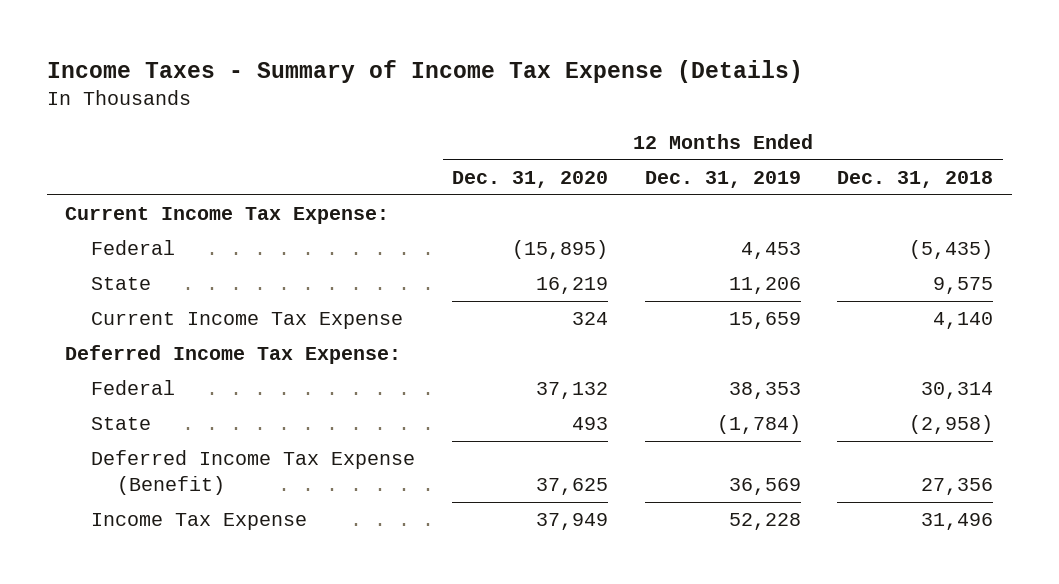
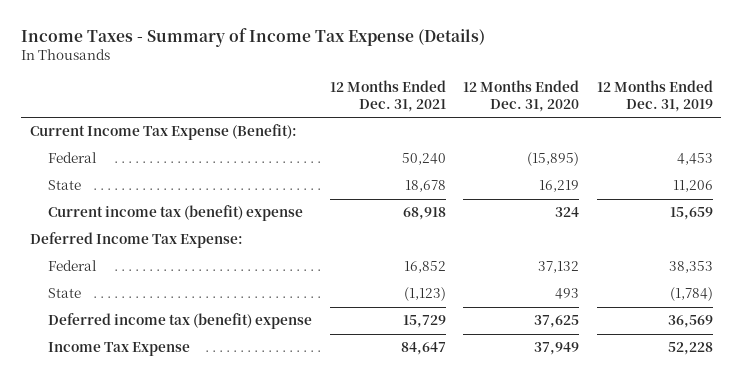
[837,170,994,188] Dec. 31, 2018 -> none
none -> [329,79,446,112] 12 Months Ended Dec. 31, 2021
[65,207,390,225] Current Income Tax Expense: -> [29,124,297,141] Current Income Tax Expense (Benefit):
[91,312,404,330] Current Income Tax Expense -> [48,205,304,222] Current income tax (benefit) expense
[91,450,416,495] Deferred Income Tax Expense (Benefit) -> [48,313,313,330] Deferred income tax (benefit) expense

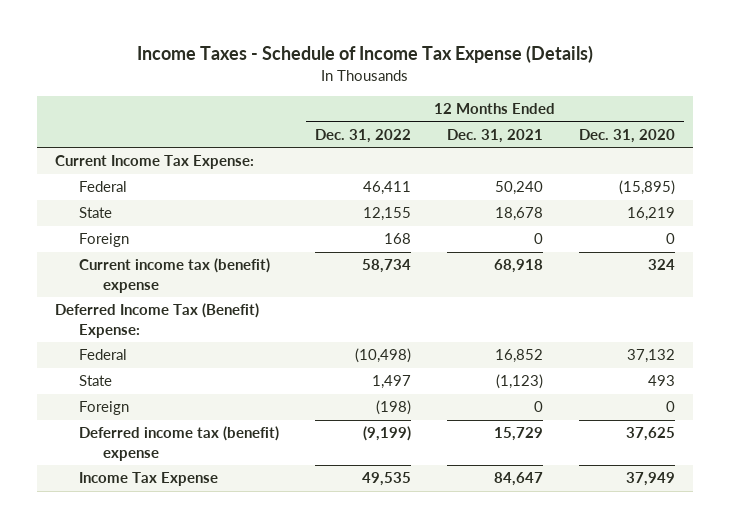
[20,27,485,47] Income Taxes - Summary of Income Tax Expense (Details) -> [136,45,593,64] Income Taxes - Schedule of Income Tax Expense (Details)
[596,79,713,112] 12 Months Ended Dec. 31, 2019 -> none
none -> [314,128,411,143] Dec. 31, 2022
[29,124,297,141] Current Income Tax Expense (Benefit): -> [54,155,254,170] Current Income Tax Expense:
none -> [78,233,129,248] Foreign
[29,232,243,249] Deferred Income Tax Expense: -> [54,303,259,338] Deferred Income Tax (Benefit) Expense:
none -> [78,401,129,416] Foreign

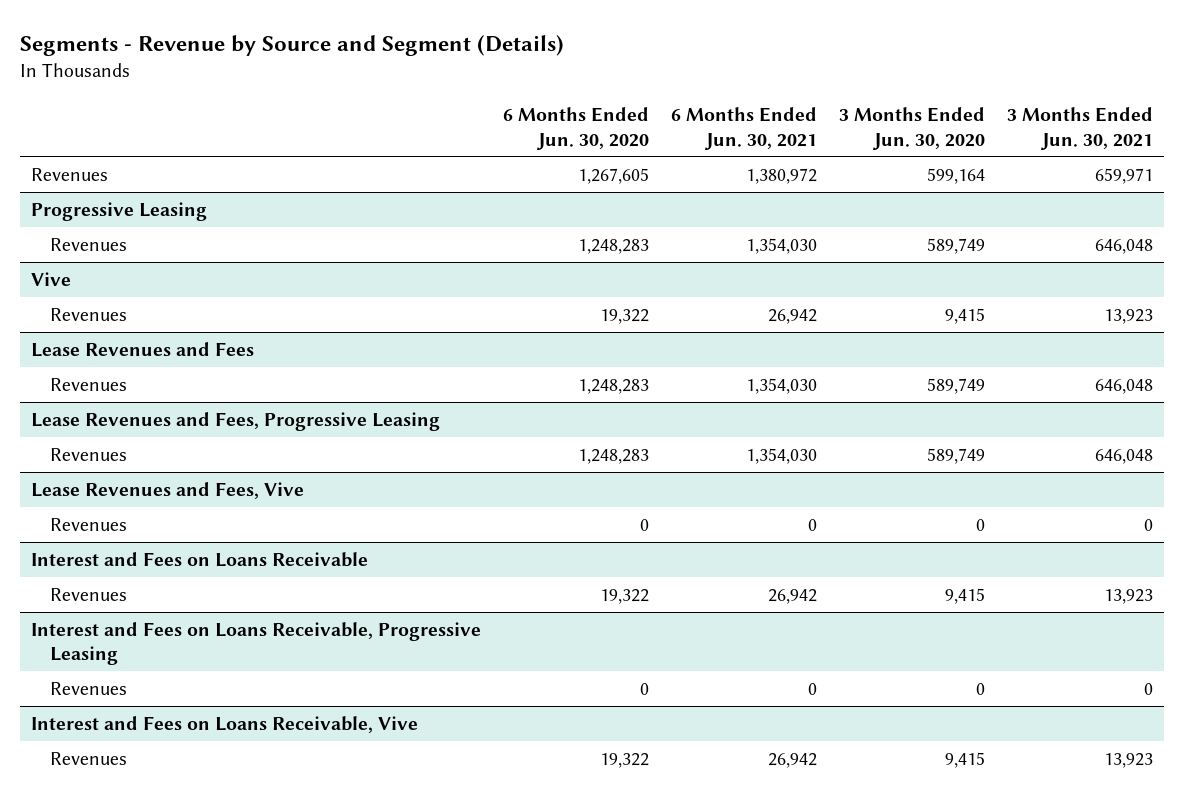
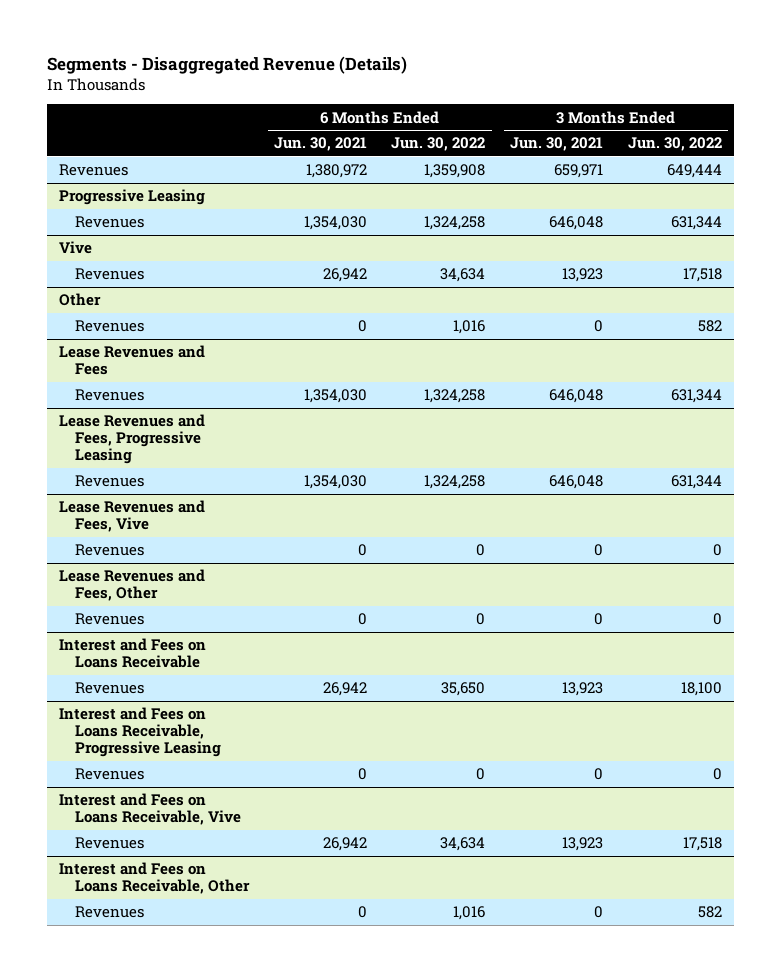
[20,34,565,56] Segments - Revenue by Source and Segment (Details) -> [46,55,407,74] Segments - Disaggregated Revenue (Details)
[503,106,650,150] 6 Months Ended Jun. 30, 2020 -> none
[839,106,986,150] 3 Months Ended Jun. 30, 2020 -> none
none -> [391,137,486,152] Jun. 30, 2022
none -> [627,137,722,152] Jun. 30, 2022
none -> [58,293,101,307] Other
none -> [75,320,145,333] Revenues
none -> [58,569,205,602] Lease Revenues and Fees, Other
none -> [75,613,145,626] Revenues
none -> [58,862,251,895] Interest and Fees on Loans Receivable, Other
none -> [75,906,145,919] Revenues

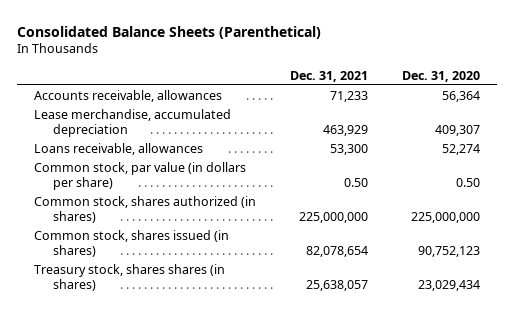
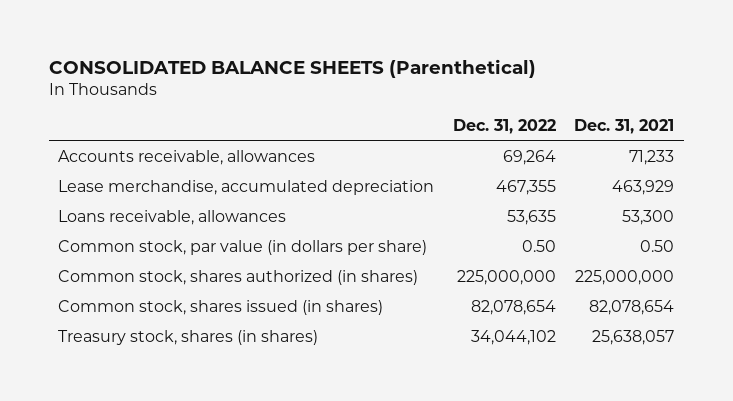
[17,25,322,39] Consolidated Balance Sheets (Parenthetical) -> [49,58,537,78] CONSOLIDATED BALANCE SHEETS (Parenthetical)
[401,70,480,82] Dec. 31, 2020 -> none
none -> [452,119,556,135] Dec. 31, 2022
[34,263,226,291] Treasury stock, shares shares (in shares) -> [58,330,319,346] Treasury stock, shares (in shares)

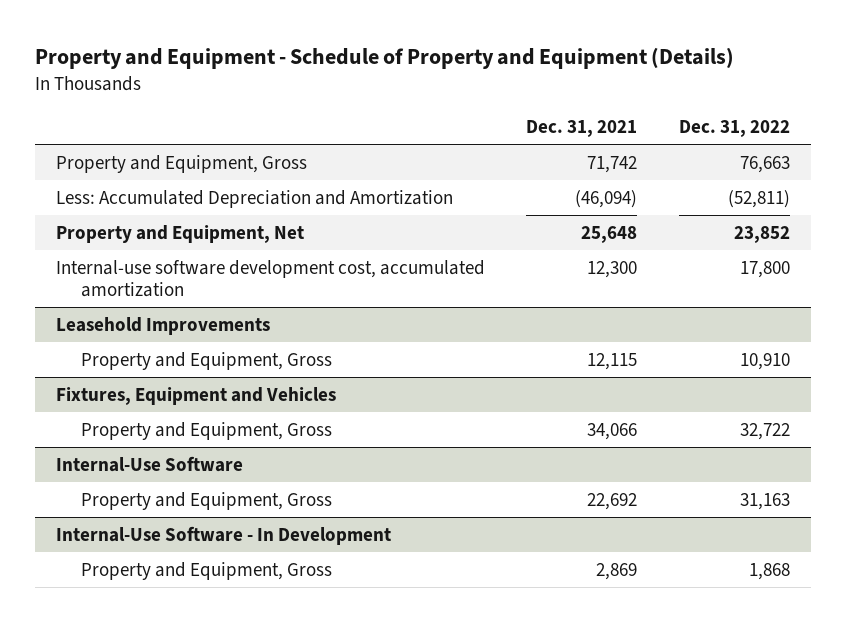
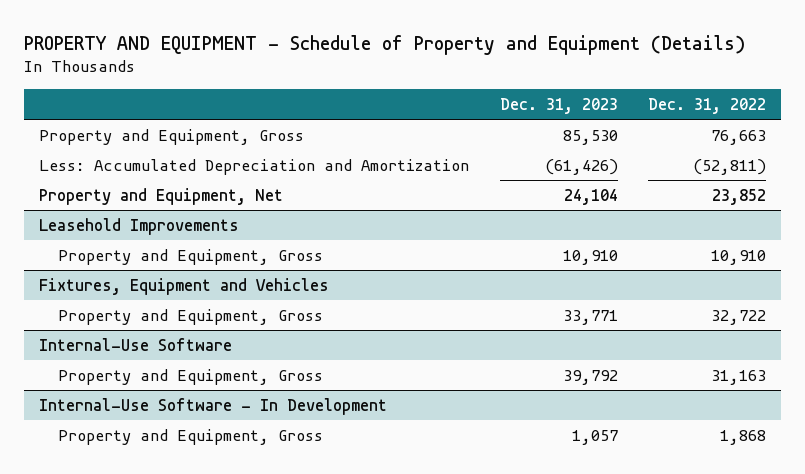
[34,47,734,70] Property and Equipment - Schedule of Property and Equipment (Details) -> [23,34,745,55] PROPERTY AND EQUIPMENT - Schedule of Property and Equipment (Details)
[526,119,638,137] Dec. 31, 2021 -> none
none -> [499,97,618,114] Dec. 31, 2023
[55,259,485,297] Internal-use software development cost, accumulated amortization -> none

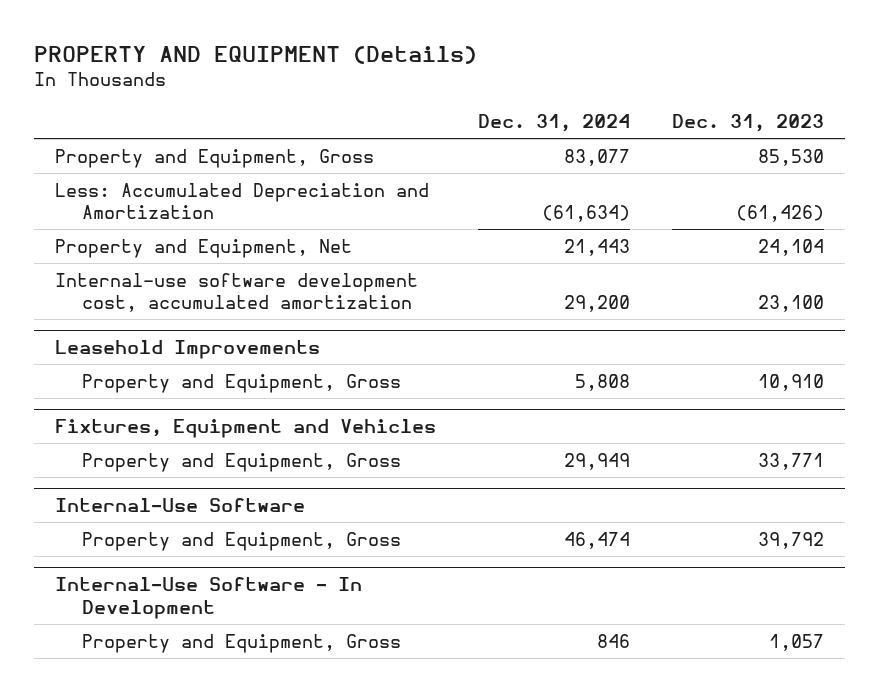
[23,34,745,55] PROPERTY AND EQUIPMENT - Schedule of Property and Equipment (Details) -> [33,45,477,64] PROPERTY AND EQUIPMENT (Details)
[648,97,767,114] Dec. 31, 2022 -> none
none -> [477,114,630,133] Dec. 31, 2024
none -> [54,272,418,313] Internal-use software development cost, accumulated amortization

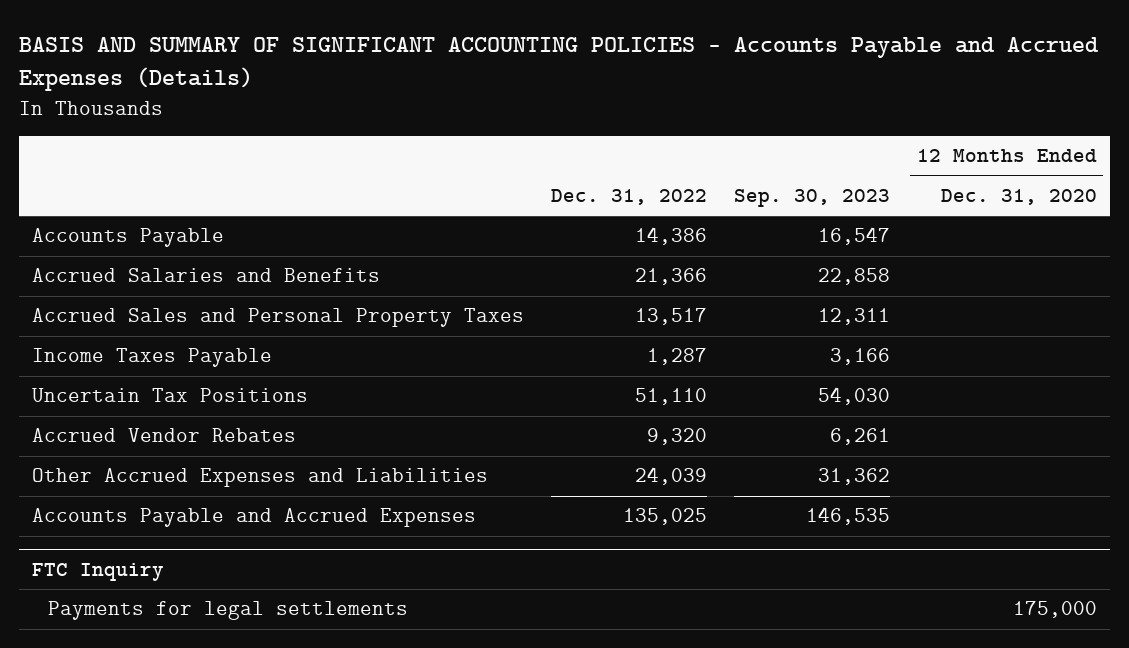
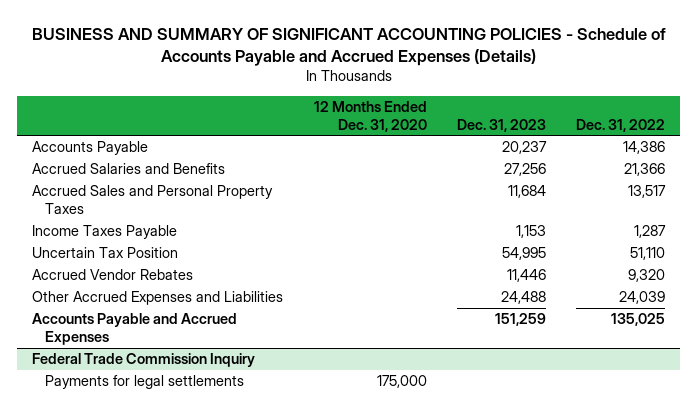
[18,37,1099,92] BASIS AND SUMMARY OF SIGNIFICANT ACCOUNTING POLICIES - Accounts Payable and Accrued Expenses (Details) -> [31,27,666,66] BUSINESS AND SUMMARY OF SIGNIFICANT ACCOUNTING POLICIES - Schedule of Accounts Payable and Accrued Expenses (Details)
[733,188,890,207] Sep. 30, 2023 -> none
none -> [456,118,546,132] Dec. 31, 2023
[32,388,309,403] Uncertain Tax Positions -> [32,247,179,259] Uncertain Tax Position
[32,562,165,581] FTC Inquiry -> [32,353,256,368] Federal Trade Commission Inquiry

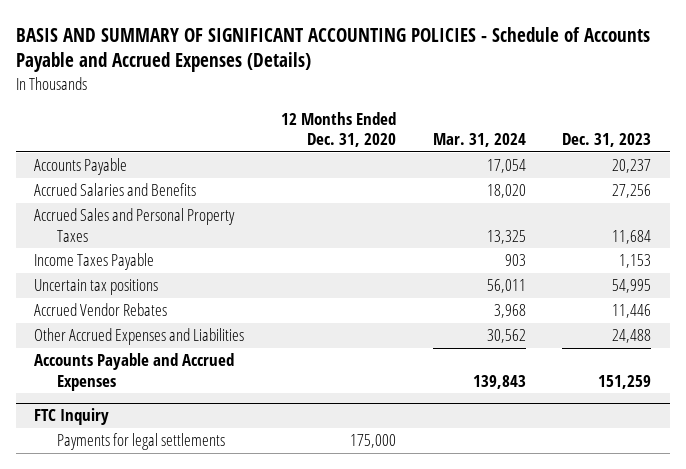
[31,27,666,66] BUSINESS AND SUMMARY OF SIGNIFICANT ACCOUNTING POLICIES - Schedule of Accounts Payable and Accrued Expenses (Details) -> [16,26,651,73] BASIS AND SUMMARY OF SIGNIFICANT ACCOUNTING POLICIES - Schedule of Accounts Payable and Accrued Expenses (Details)
[576,118,666,132] Dec. 31, 2022 -> none
none -> [432,133,526,148] Mar. 31, 2024
[32,247,179,259] Uncertain Tax Position -> [34,279,159,296] Uncertain tax positions
[32,353,256,368] Federal Trade Commission Inquiry -> [34,408,110,426] FTC Inquiry

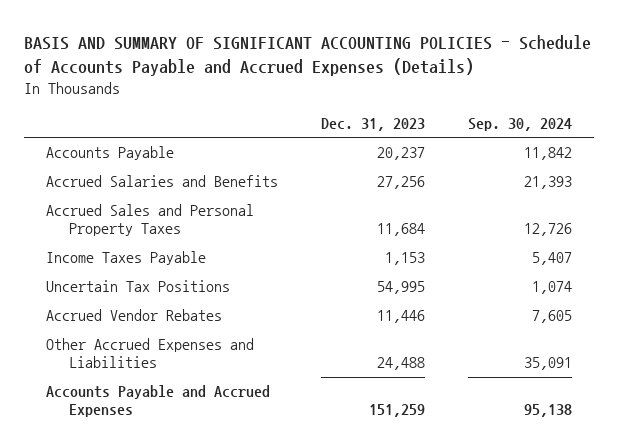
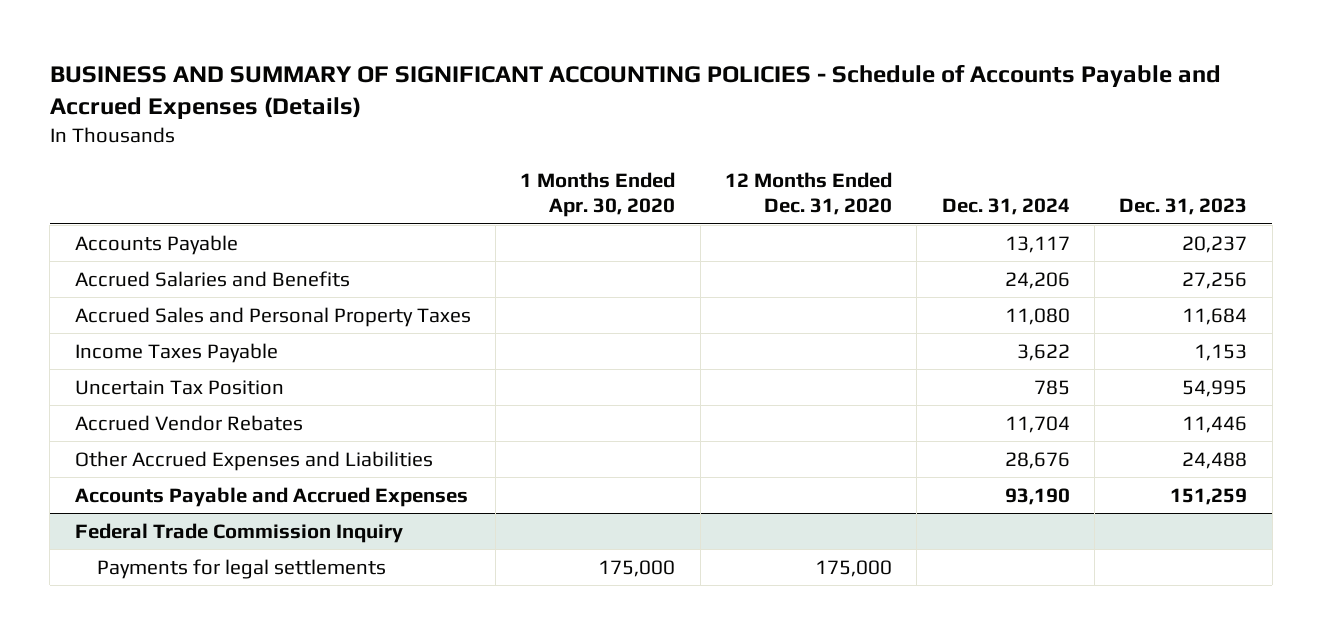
[23,34,591,77] BASIS AND SUMMARY OF SIGNIFICANT ACCOUNTING POLICIES - Schedule of Accounts Payable and Accrued Expenses (Details) -> [49,63,1221,120] BUSINESS AND SUMMARY OF SIGNIFICANT ACCOUNTING POLICIES - Schedule of Accounts Payable and Accrued Expenses (Details)
[468,117,573,131] Sep. 30, 2024 -> none
none -> [520,172,676,218] 1 Months Ended Apr. 30, 2020
none -> [725,172,893,216] 12 Months Ended Dec. 31, 2020
none -> [941,198,1070,216] Dec. 31, 2024
[45,280,230,293] Uncertain Tax Positions -> [74,379,284,395] Uncertain Tax Position
none -> [74,522,403,543] Federal Trade Commission Inquiry
none -> [96,558,386,579] Payments for legal settlements

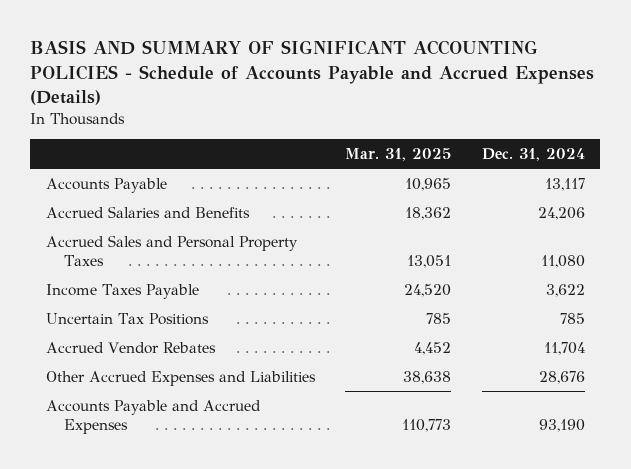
[49,63,1221,120] BUSINESS AND SUMMARY OF SIGNIFICANT ACCOUNTING POLICIES - Schedule of Accounts Payable and Accrued Expenses (Details) -> [30,40,595,105] BASIS AND SUMMARY OF SIGNIFICANT ACCOUNTING POLICIES - Schedule of Accounts Payable and Accrued Expenses (Details)
[520,172,676,218] 1 Months Ended Apr. 30, 2020 -> none
[725,172,893,216] 12 Months Ended Dec. 31, 2020 -> none
[1119,198,1248,216] Dec. 31, 2023 -> none
none -> [345,148,452,162] Mar. 31, 2025
[74,379,284,395] Uncertain Tax Position -> [45,312,209,325] Uncertain Tax Positions
[74,522,403,543] Federal Trade Commission Inquiry -> none
[96,558,386,579] Payments for legal settlements -> none

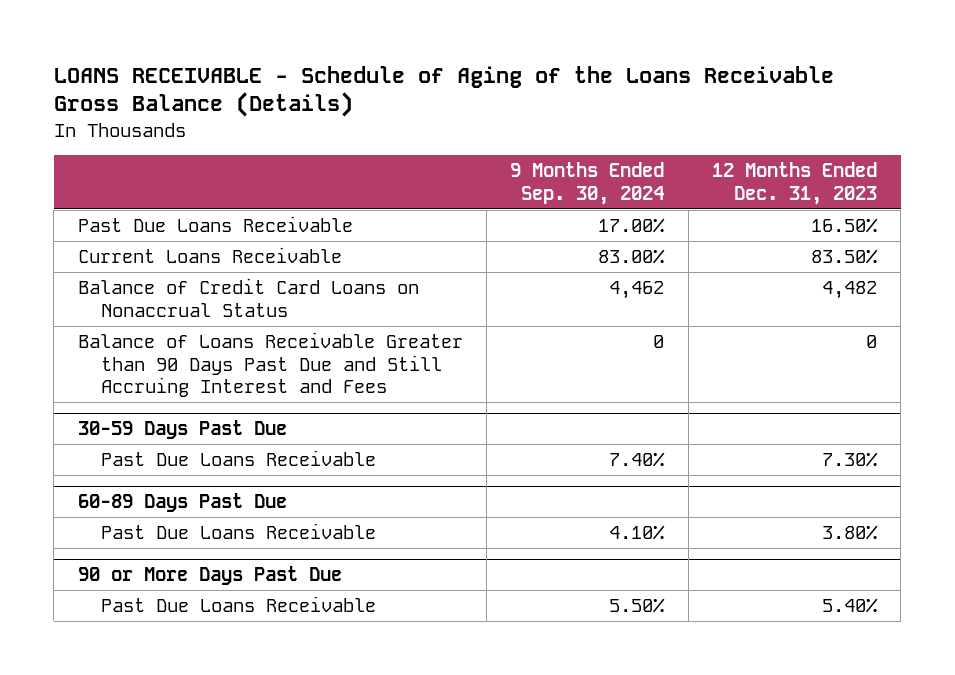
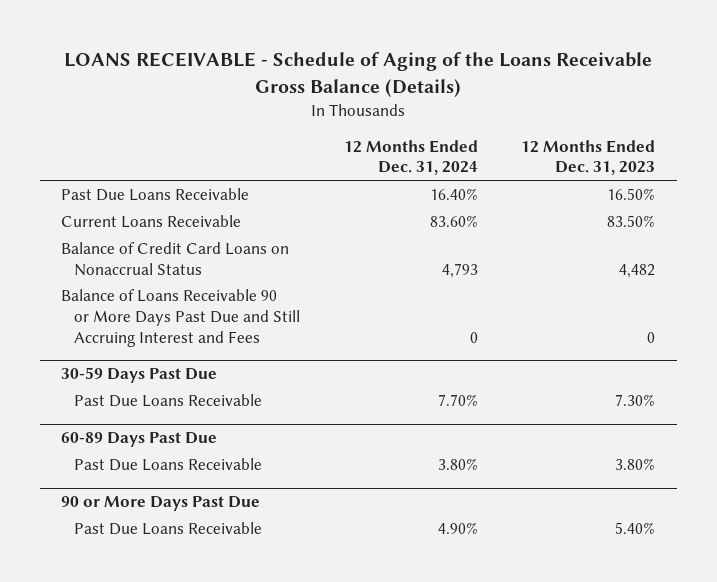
[510,162,665,205] 9 Months Ended Sep. 30, 2024 -> none
none -> [343,139,478,176] 12 Months Ended Dec. 31, 2024
[77,332,463,398] Balance of Loans Receivable Greater than 90 Days Past Due and Still Accruing Interest and Fees -> [61,288,301,347] Balance of Loans Receivable 90 or More Days Past Due and Still Accruing Interest and Fees

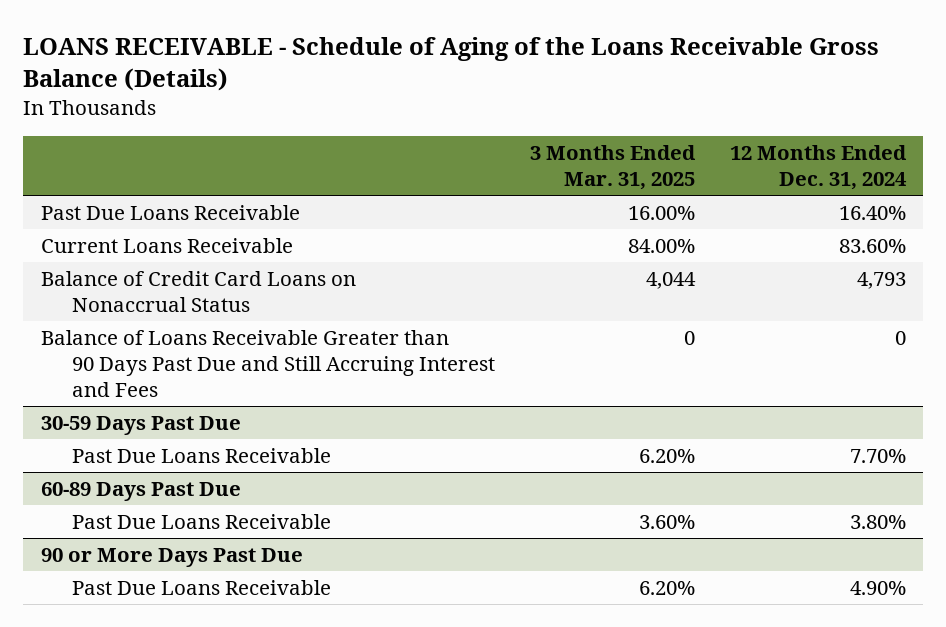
[521,139,656,176] 12 Months Ended Dec. 31, 2023 -> none
none -> [530,145,697,191] 3 Months Ended Mar. 31, 2025
[61,288,301,347] Balance of Loans Receivable 90 or More Days Past Due and Still Accruing Interest and Fees -> [40,330,496,397] Balance of Loans Receivable Greater than 90 Days Past Due and Still Accruing Interest and Fees

